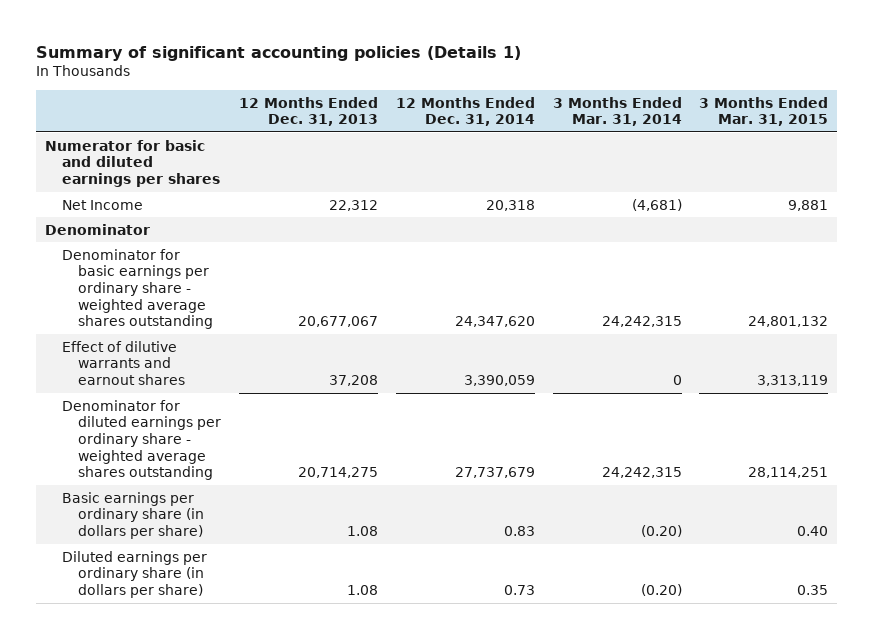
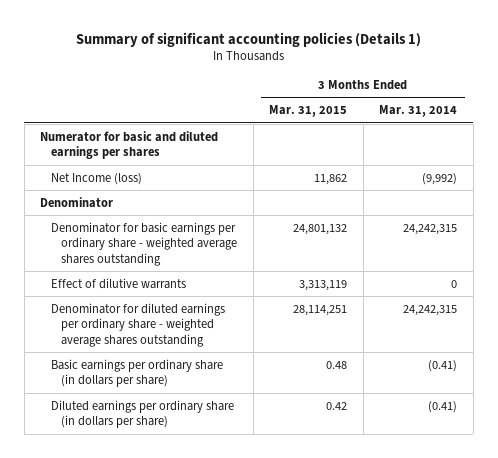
[239,96,379,127] 12 Months Ended Dec. 31, 2013 -> none
[395,96,535,127] 12 Months Ended Dec. 31, 2014 -> none
[61,199,143,210] Net Income -> [50,172,142,185] Net Income (loss)
[631,198,682,211] (4,681) -> [422,172,458,185] (9,992)
[788,199,829,211] 9,881 -> [314,173,348,185] 11,862
[61,340,186,386] Effect of dilutive warrants and earnout shares -> [50,277,186,289] Effect of dilutive warrants
[640,525,682,538] (0.20) -> [428,359,458,372] (0.41)
[797,526,829,537] 0.40 -> [326,360,348,369] 0.48
[640,584,682,597] (0.20) -> [428,400,458,413] (0.41)
[797,585,829,596] 0.35 -> [326,401,348,410] 0.42

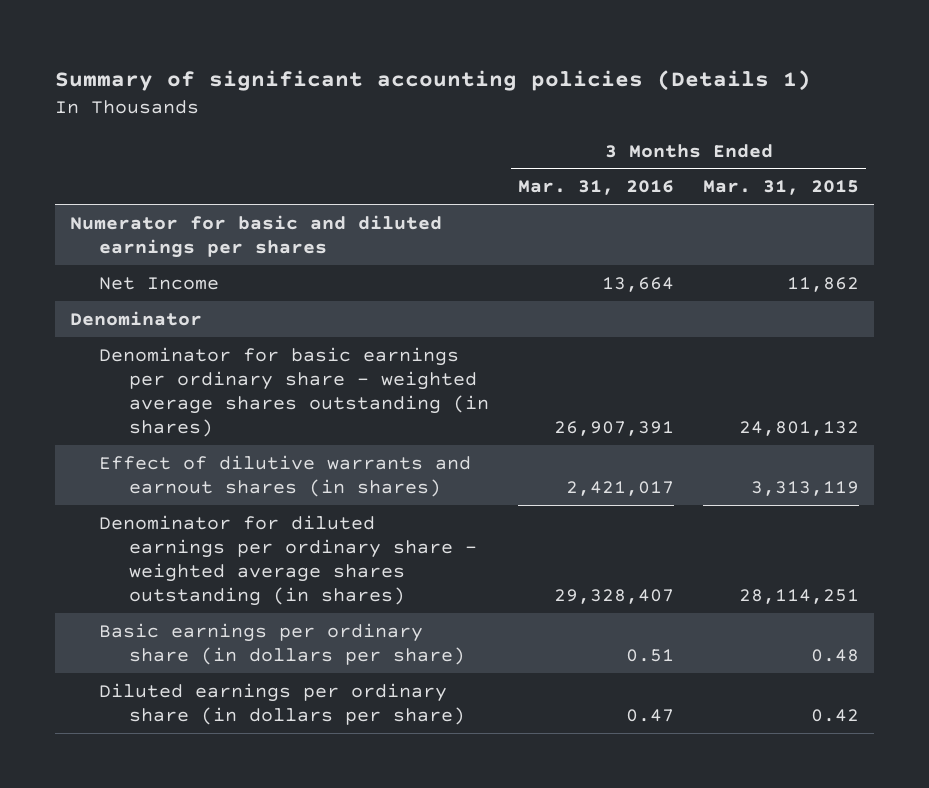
[379,105,458,118] Mar. 31, 2014 -> none
none -> [518,180,675,196] Mar. 31, 2016
[50,172,142,185] Net Income (loss) -> [99,276,220,290] Net Income
[50,221,238,266] Denominator for basic earnings per ordinary share - weighted average shares outstanding -> [99,346,489,437] Denominator for basic earnings per ordinary share - weighted average shares outstanding (in shares)
[50,277,186,289] Effect of dilutive warrants -> [99,454,472,497] Effect of dilutive warrants and earnout shares (in shares)
[50,302,225,347] Denominator for diluted earnings per ordinary share - weighted average shares outstanding -> [99,514,477,606] Denominator for diluted earnings per ordinary share - weighted average shares outstanding (in shares)

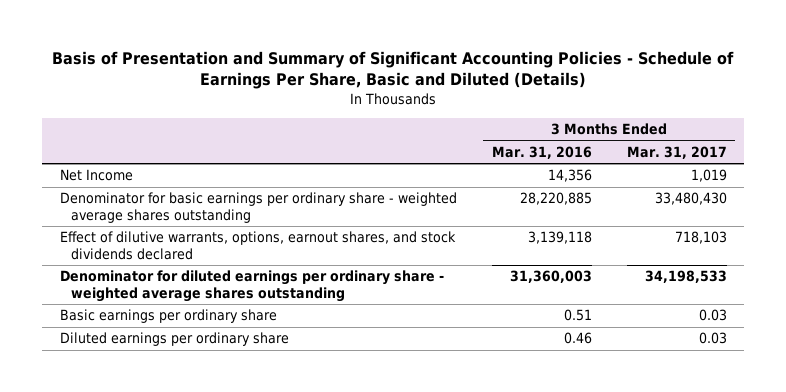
[55,70,812,92] Summary of significant accounting policies (Details 1) -> [52,50,735,90] Basis of Presentation and Summary of Significant Accounting Policies - Schedule of Earnings Per Share, Basic and Diluted (Details)
[703,180,860,196] Mar. 31, 2015 -> none
none -> [626,145,727,159] Mar. 31, 2017
[70,214,443,258] Numerator for basic and diluted earnings per shares -> none
[70,310,203,326] Denominator -> none
[602,276,675,292] 13,664 -> [547,169,592,183] 14,356
[99,346,489,437] Denominator for basic earnings per ordinary share - weighted average shares outstanding (in shares) -> [59,192,457,223] Denominator for basic earnings per ordinary share - weighted average shares outstanding
[554,420,675,436] 26,907,391 -> [519,192,592,206] 28,220,885
[99,454,472,497] Effect of dilutive warrants and earnout shares (in shares) -> [59,231,456,260] Effect of dilutive warrants, options, earnout shares, and stock dividends declared
[566,480,675,496] 2,421,017 -> [527,231,592,245] 3,139,118
[99,514,477,606] Denominator for diluted earnings per ordinary share - weighted average shares outstanding (in shares) -> [59,270,444,302] Denominator for diluted earnings per ordinary share - weighted average shares outstanding
[554,588,675,604] 29,328,407 -> [509,270,592,284] 31,360,003
[99,622,465,665] Basic earnings per ordinary share (in dollars per share) -> [59,309,277,324] Basic earnings per ordinary share
[99,682,465,725] Diluted earnings per ordinary share (in dollars per share) -> [59,332,289,347] Diluted earnings per ordinary share
[626,708,675,722] 0.47 -> [563,332,592,345] 0.46

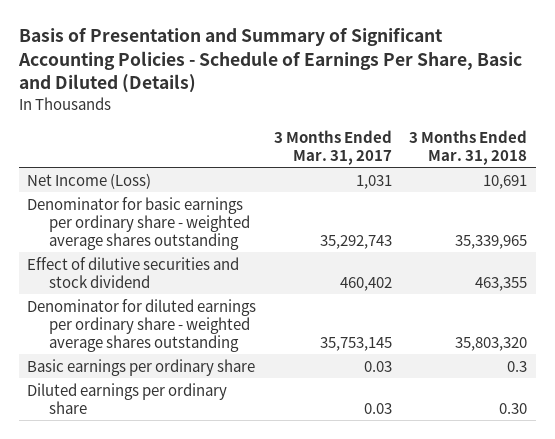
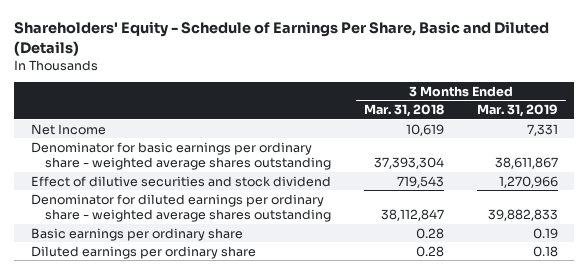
[17,27,522,94] Basis of Presentation and Summary of Significant Accounting Policies - Schedule of Earnings Per Share, Basic and Diluted (Details) -> [14,21,550,56] Shareholders' Equity - Schedule of Earnings Per Share, Basic and Diluted (Details)
[273,129,392,165] 3 Months Ended Mar. 31, 2017 -> none
none -> [476,104,558,118] Mar. 31, 2019
[27,172,152,189] Net Income (Loss) -> [30,123,106,135] Net Income
[483,174,528,189] 10,691 -> [405,123,444,136] 10,619
[455,234,528,249] 35,339,965 -> [373,156,444,169] 37,393,304
[475,276,528,291] 463,355 -> [396,175,444,188] 719,543
[455,336,528,351] 35,803,320 -> [380,208,444,221] 38,112,847
[507,360,528,372] 0.3 -> [415,227,444,239] 0.28
[499,402,528,414] 0.30 -> [415,245,444,257] 0.28

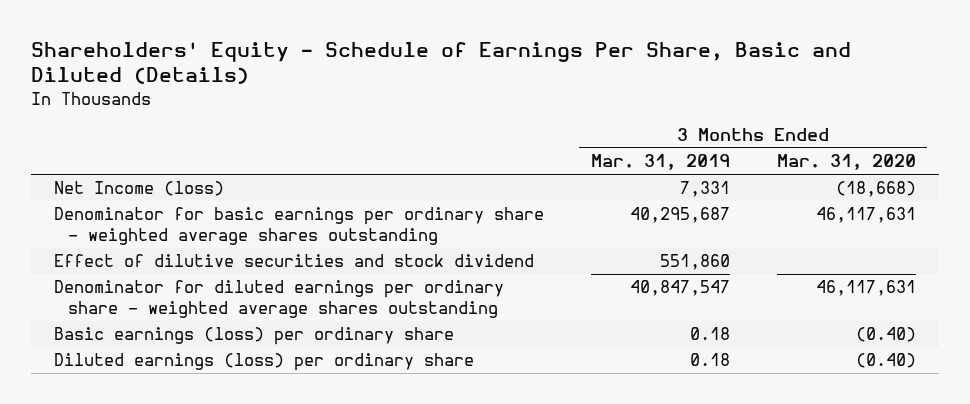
[363,104,444,118] Mar. 31, 2018 -> none
none -> [776,154,916,171] Mar. 31, 2020
[30,123,106,135] Net Income -> [54,181,225,197] Net Income (loss)
[494,156,558,169] 38,611,867 -> [629,207,730,224] 40,295,687
[498,175,558,188] 1,270,966 -> [659,254,730,271] 551,860
[487,208,558,221] 39,882,833 -> [629,280,730,297] 40,847,547
[30,227,243,241] Basic earnings per ordinary share -> [54,327,455,346] Basic earnings (loss) per ordinary share
[532,227,558,239] 0.19 -> [689,327,730,341] 0.18
[30,245,256,259] Diluted earnings per ordinary share -> [54,353,475,372] Diluted earnings (loss) per ordinary share

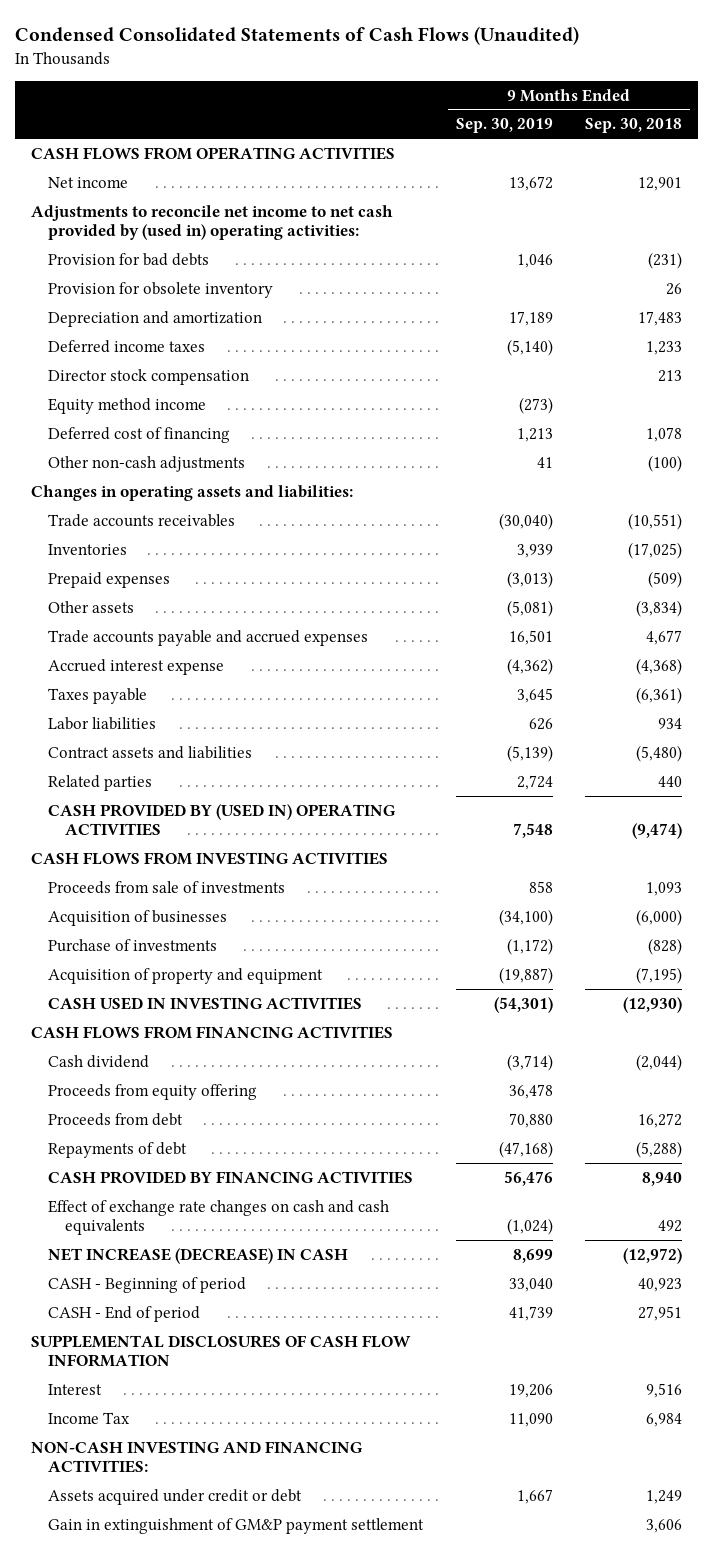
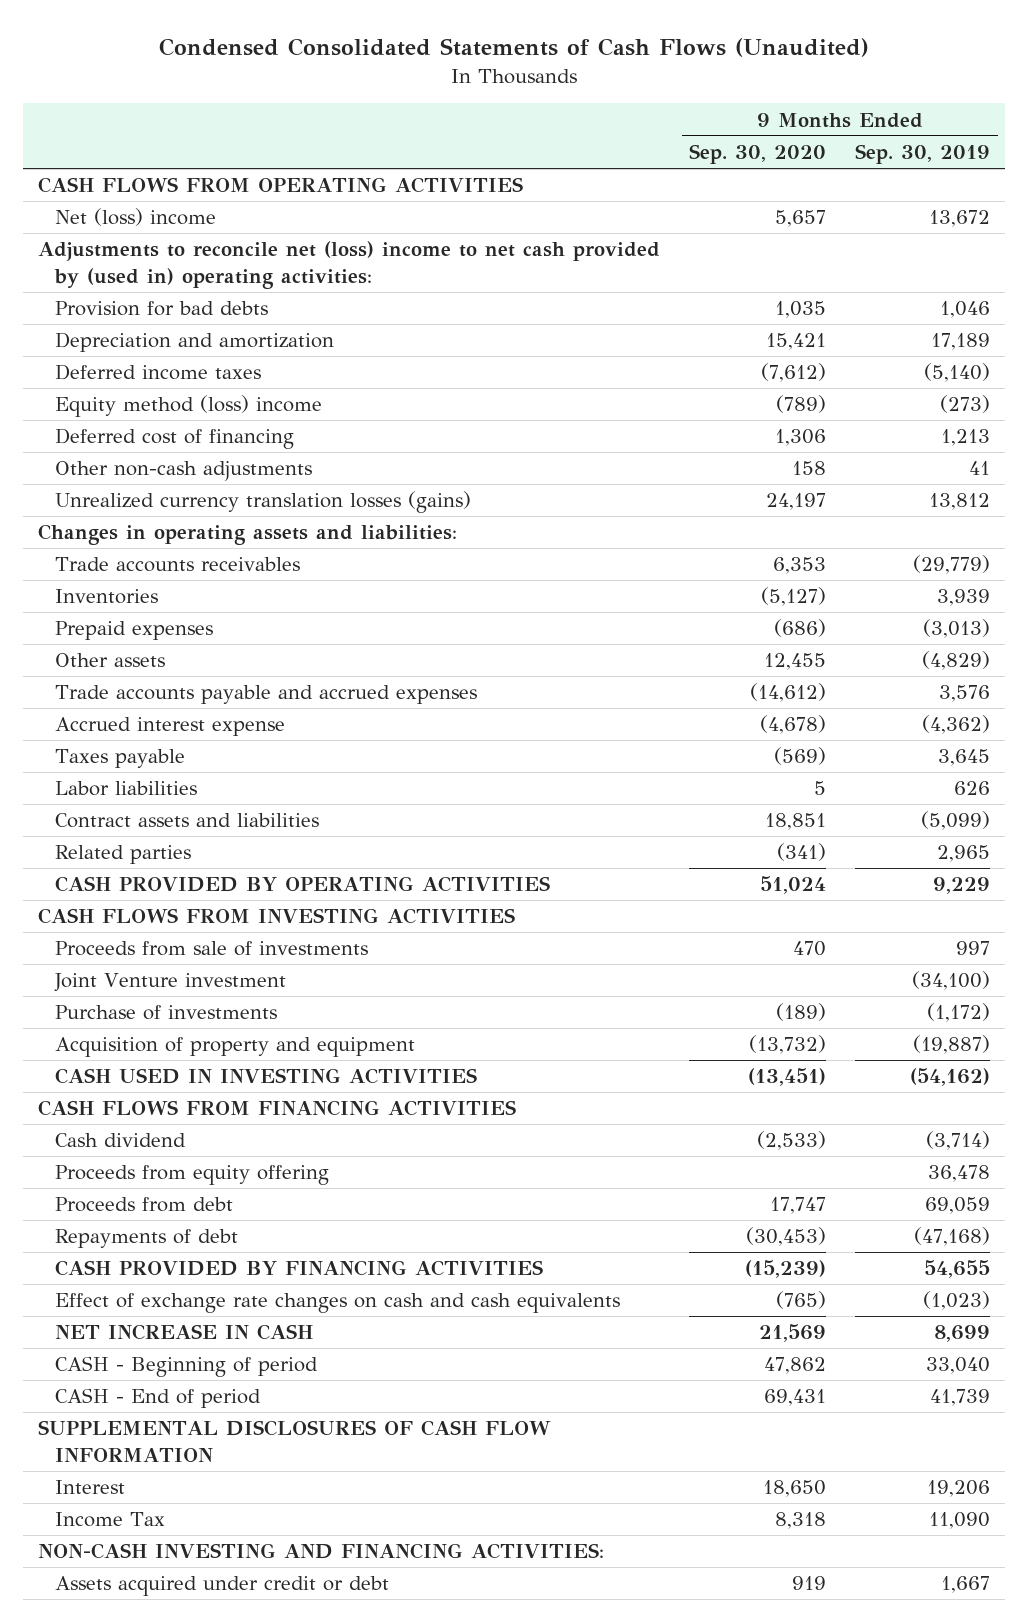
[585,118,683,134] Sep. 30, 2018 -> none
none -> [689,144,827,165] Sep. 30, 2020
[48,176,129,188] Net income -> [55,208,217,227] Net (loss) income
[30,204,393,241] Adjustments to reconcile net income to net cash provided by (used in) operating activities: -> [37,241,660,289] Adjustments to reconcile net (loss) income to net cash provided by (used in) operating activities:
[48,281,274,298] Provision for obsolete inventory -> none
[48,368,250,385] Director stock compensation -> none
[48,397,207,414] Equity method income -> [55,395,323,418] Equity method (loss) income
none -> [55,491,472,514] Unrealized currency translation losses (gains)
[498,512,553,530] (30,040) -> [913,555,991,575] (29,779)
[506,599,553,617] (5,081) -> [922,651,991,671] (4,829)
[508,629,553,645] 16,501 -> [939,685,991,703] 3,576
[506,744,553,762] (5,139) -> [921,811,991,831] (5,099)
[516,774,553,790] 2,724 -> [937,845,991,863] 2,965
[48,803,396,837] CASH PROVIDED BY (USED IN) OPERATING ACTIVITIES -> [55,876,551,893] CASH PROVIDED BY OPERATING ACTIVITIES
[512,823,553,839] 7,548 -> [933,877,991,895] 9,229
[528,880,553,893] 858 -> [956,941,991,956] 997
[48,909,228,926] Acquisition of businesses -> [54,973,287,993] Joint Venture investment
[493,996,553,1013] (54,301) -> [910,1068,991,1087] (54,162)
[508,1112,553,1128] 70,880 -> [925,1197,991,1215] 69,059
[503,1170,553,1186] 56,476 -> [924,1260,991,1279] 54,655
[506,1218,553,1236] (1,024) -> [923,1291,991,1311] (1,023)
[48,1247,349,1264] NET INCREASE (DECREASE) IN CASH -> [55,1324,314,1341] NET INCREASE IN CASH
[48,1517,425,1534] Gain in extinguishment of GM&P payment settlement -> none

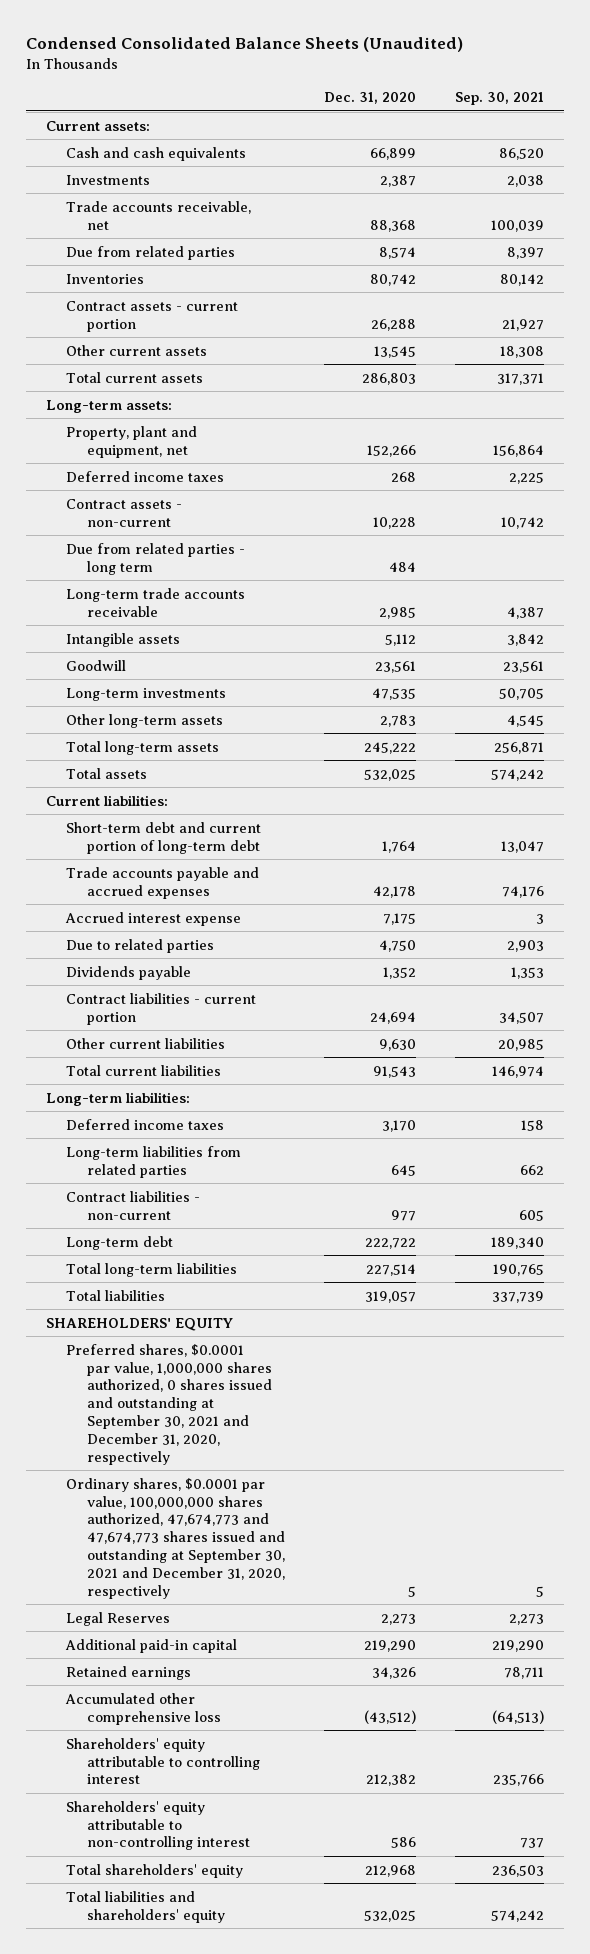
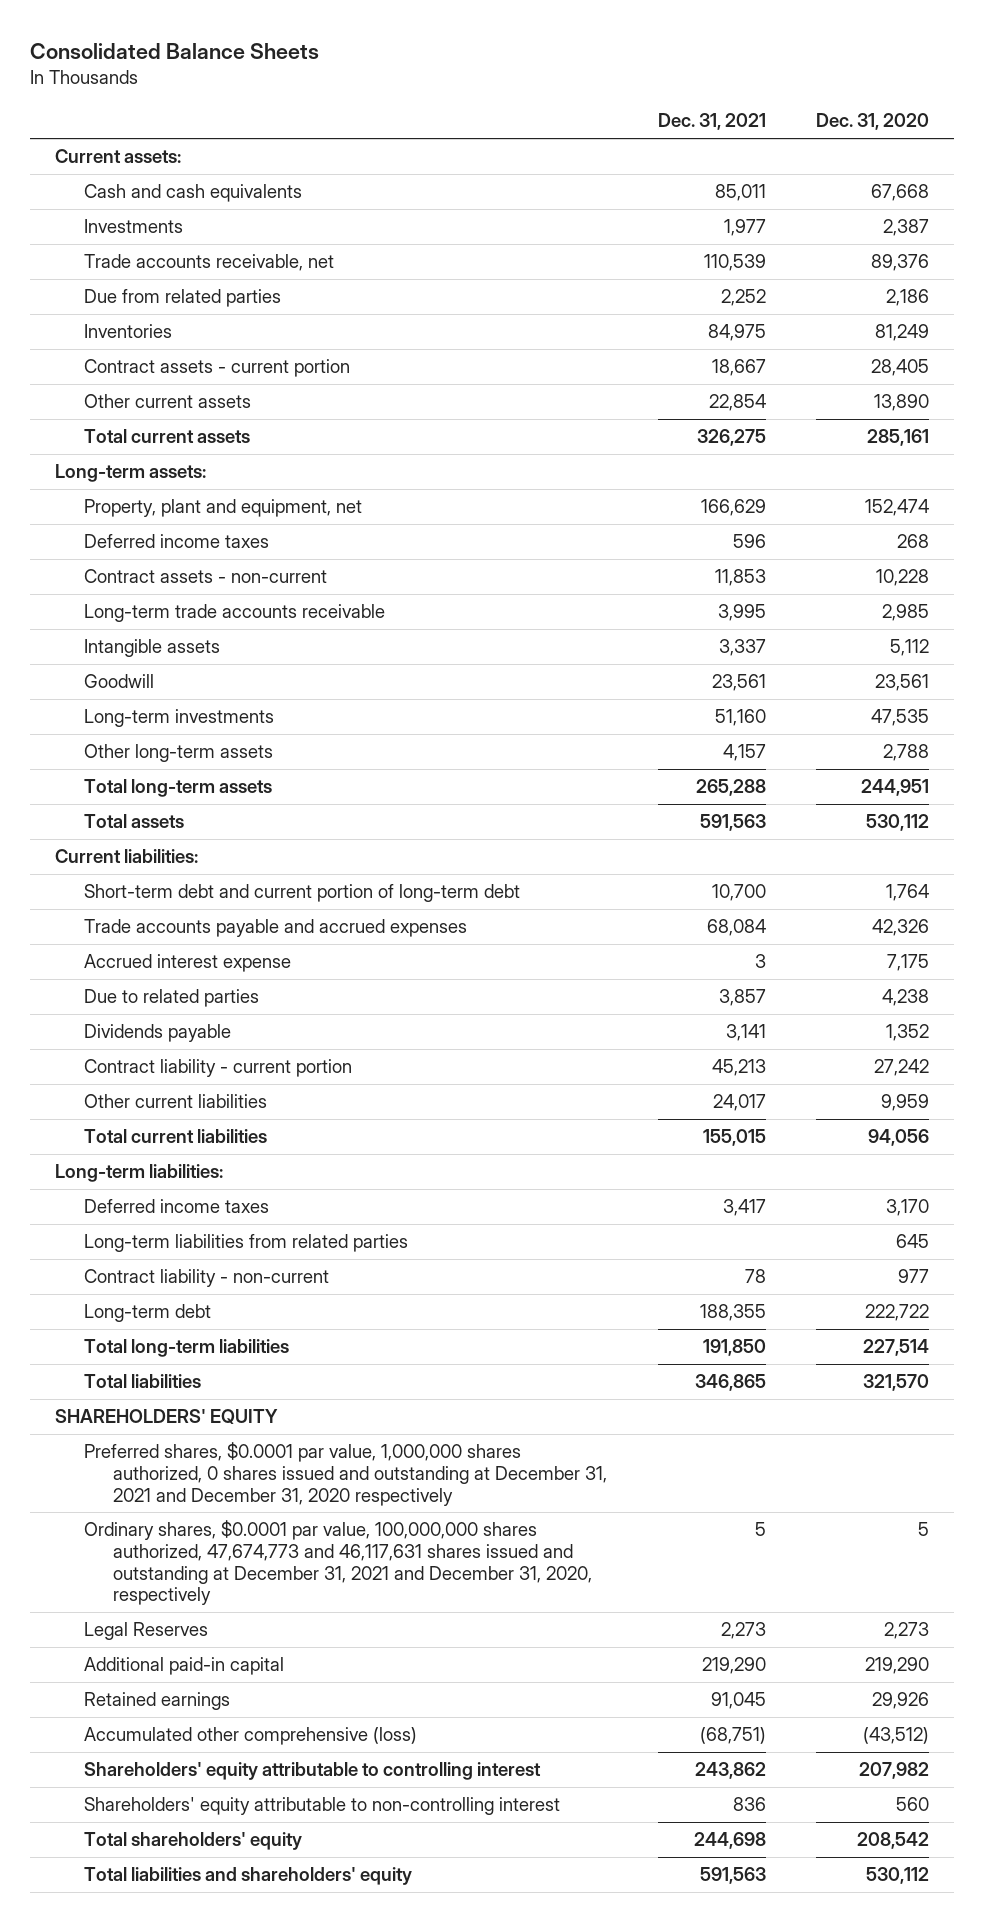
[26,37,464,53] Condensed Consolidated Balance Sheets (Unaudited) -> [29,42,319,59] Consolidated Balance Sheets
[455,92,545,106] Sep. 30, 2021 -> none
none -> [657,113,766,131] Dec. 31, 2021
[370,147,417,160] 66,899 -> [871,184,930,202] 67,668
[370,219,417,232] 88,368 -> [871,254,930,272] 89,376
[379,246,417,259] 8,574 -> [886,289,930,307] 2,186
[370,273,417,286] 80,742 -> [875,324,930,342] 81,249
[371,318,417,331] 26,288 -> [871,359,930,377] 28,405
[374,345,417,358] 13,545 -> [874,394,930,412] 13,890
[362,372,417,385] 286,803 -> [867,429,930,447] 285,161
[367,444,417,457] 152,266 -> [865,499,930,517] 152,474
[66,542,246,575] Due from related parties - long term -> none
[380,714,417,727] 2,783 -> [883,744,930,762] 2,788
[364,741,417,754] 245,222 -> [861,779,930,797] 244,951
[364,768,417,781] 532,025 -> [866,814,930,832] 530,112
[373,885,417,898] 42,178 -> [872,919,930,937] 42,326
[379,939,417,952] 4,750 -> [882,989,930,1007] 4,238
[66,992,257,1025] Contract liabilities - current portion -> [84,1059,353,1078] Contract liability - current portion
[370,1011,417,1024] 24,694 -> [874,1059,930,1077] 27,242
[379,1038,417,1051] 9,630 -> [881,1094,930,1112] 9,959
[373,1065,417,1078] 91,543 -> [868,1129,930,1147] 94,056
[66,1190,201,1220] Contract liabilities - non-current -> [84,1269,330,1288] Contract liability - non-current
[365,1290,417,1303] 319,057 -> [863,1374,930,1392] 321,570
[66,1343,272,1465] Preferred shares, $0.0001 par value, 1,000,000 shares authorized, 0 shares issued and outstanding at September 30, 2021 and December 31, 2020, respectively -> [84,1442,608,1506] Preferred shares, $0.0001 par value, 1,000,000 shares authorized, 0 shares issued and outstanding at December 31, 2021 and December 31, 2020 respectively
[66,1477,285,1599] Ordinary shares, $0.0001 par value, 100,000,000 shares authorized, 47,674,773 and 47,674,773 shares issued and outstanding at September 30, 2021 and December 31, 2020, respectively -> [84,1520,593,1606] Ordinary shares, $0.0001 par value, 100,000,000 shares authorized, 47,674,773 and 46,117,631 shares issued and outstanding at December 31, 2021 and December 31, 2020, respectively
[372,1666,417,1679] 34,326 -> [872,1692,930,1710] 29,926
[65,1692,221,1725] Accumulated other comprehensive loss -> [84,1727,418,1746] Accumulated other comprehensive (loss)
[366,1774,417,1787] 212,382 -> [859,1762,930,1780] 207,982
[391,1837,417,1849] 586 -> [896,1797,930,1812] 560
[365,1864,417,1877] 212,968 -> [857,1832,930,1850] 208,542
[364,1909,417,1922] 532,025 -> [866,1867,930,1885] 530,112

